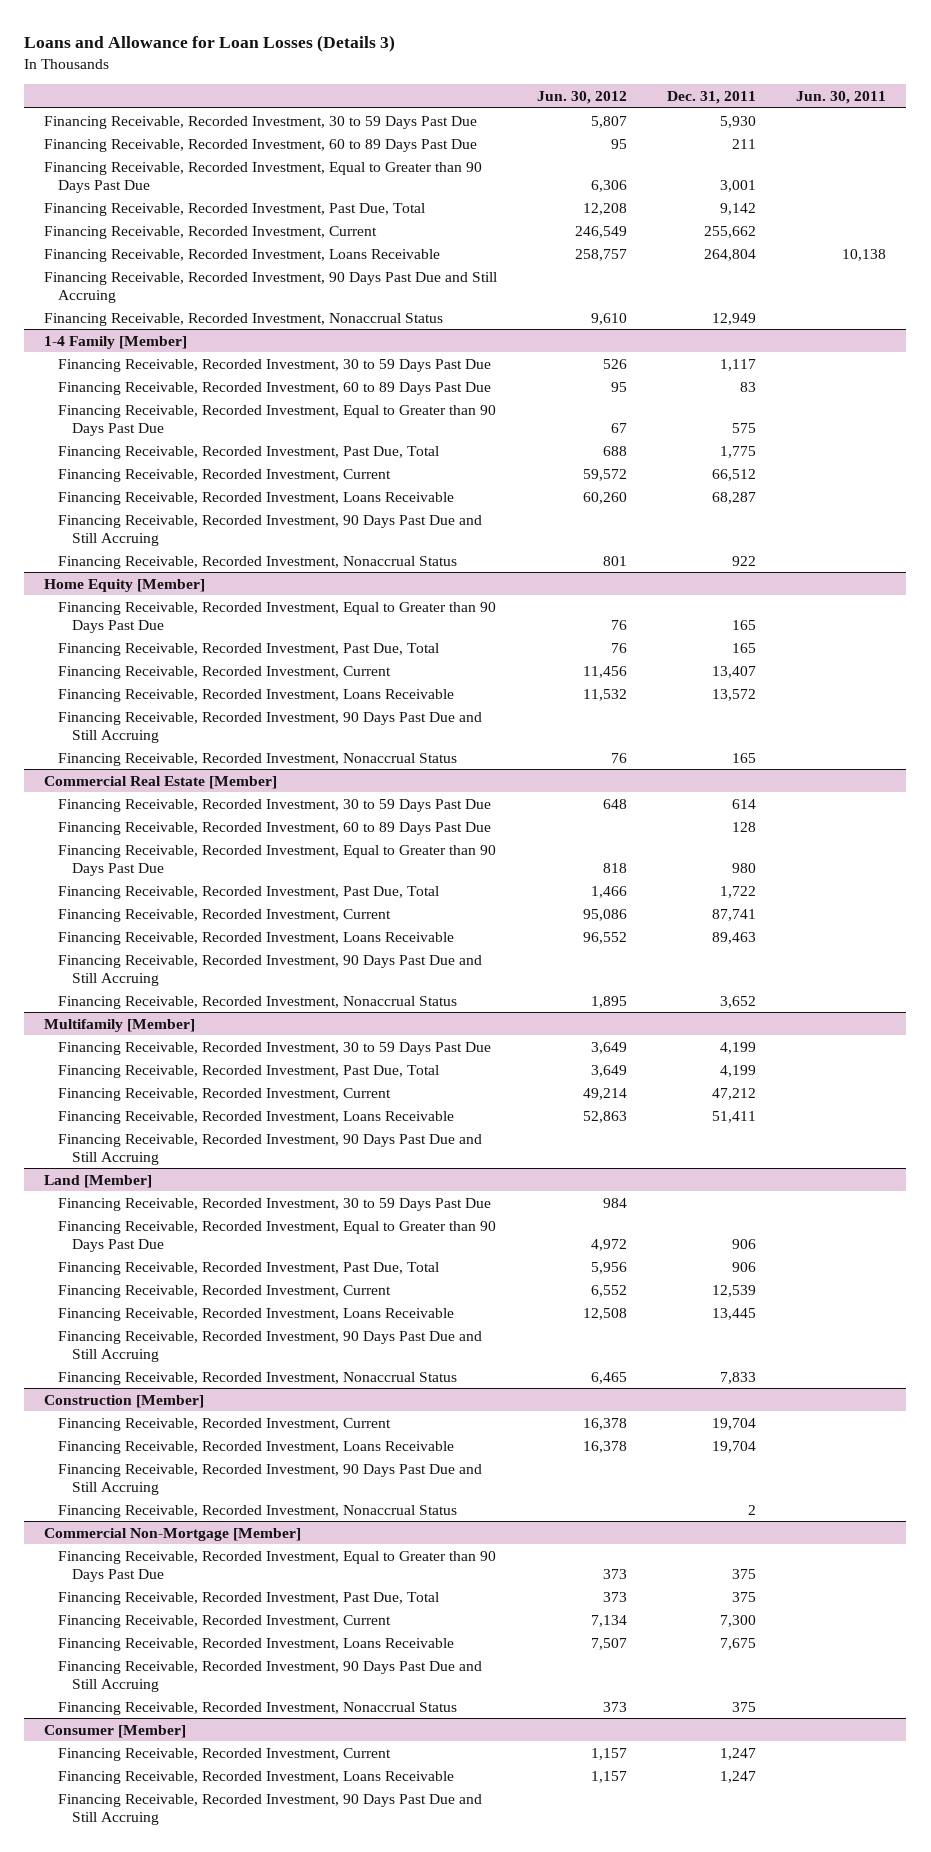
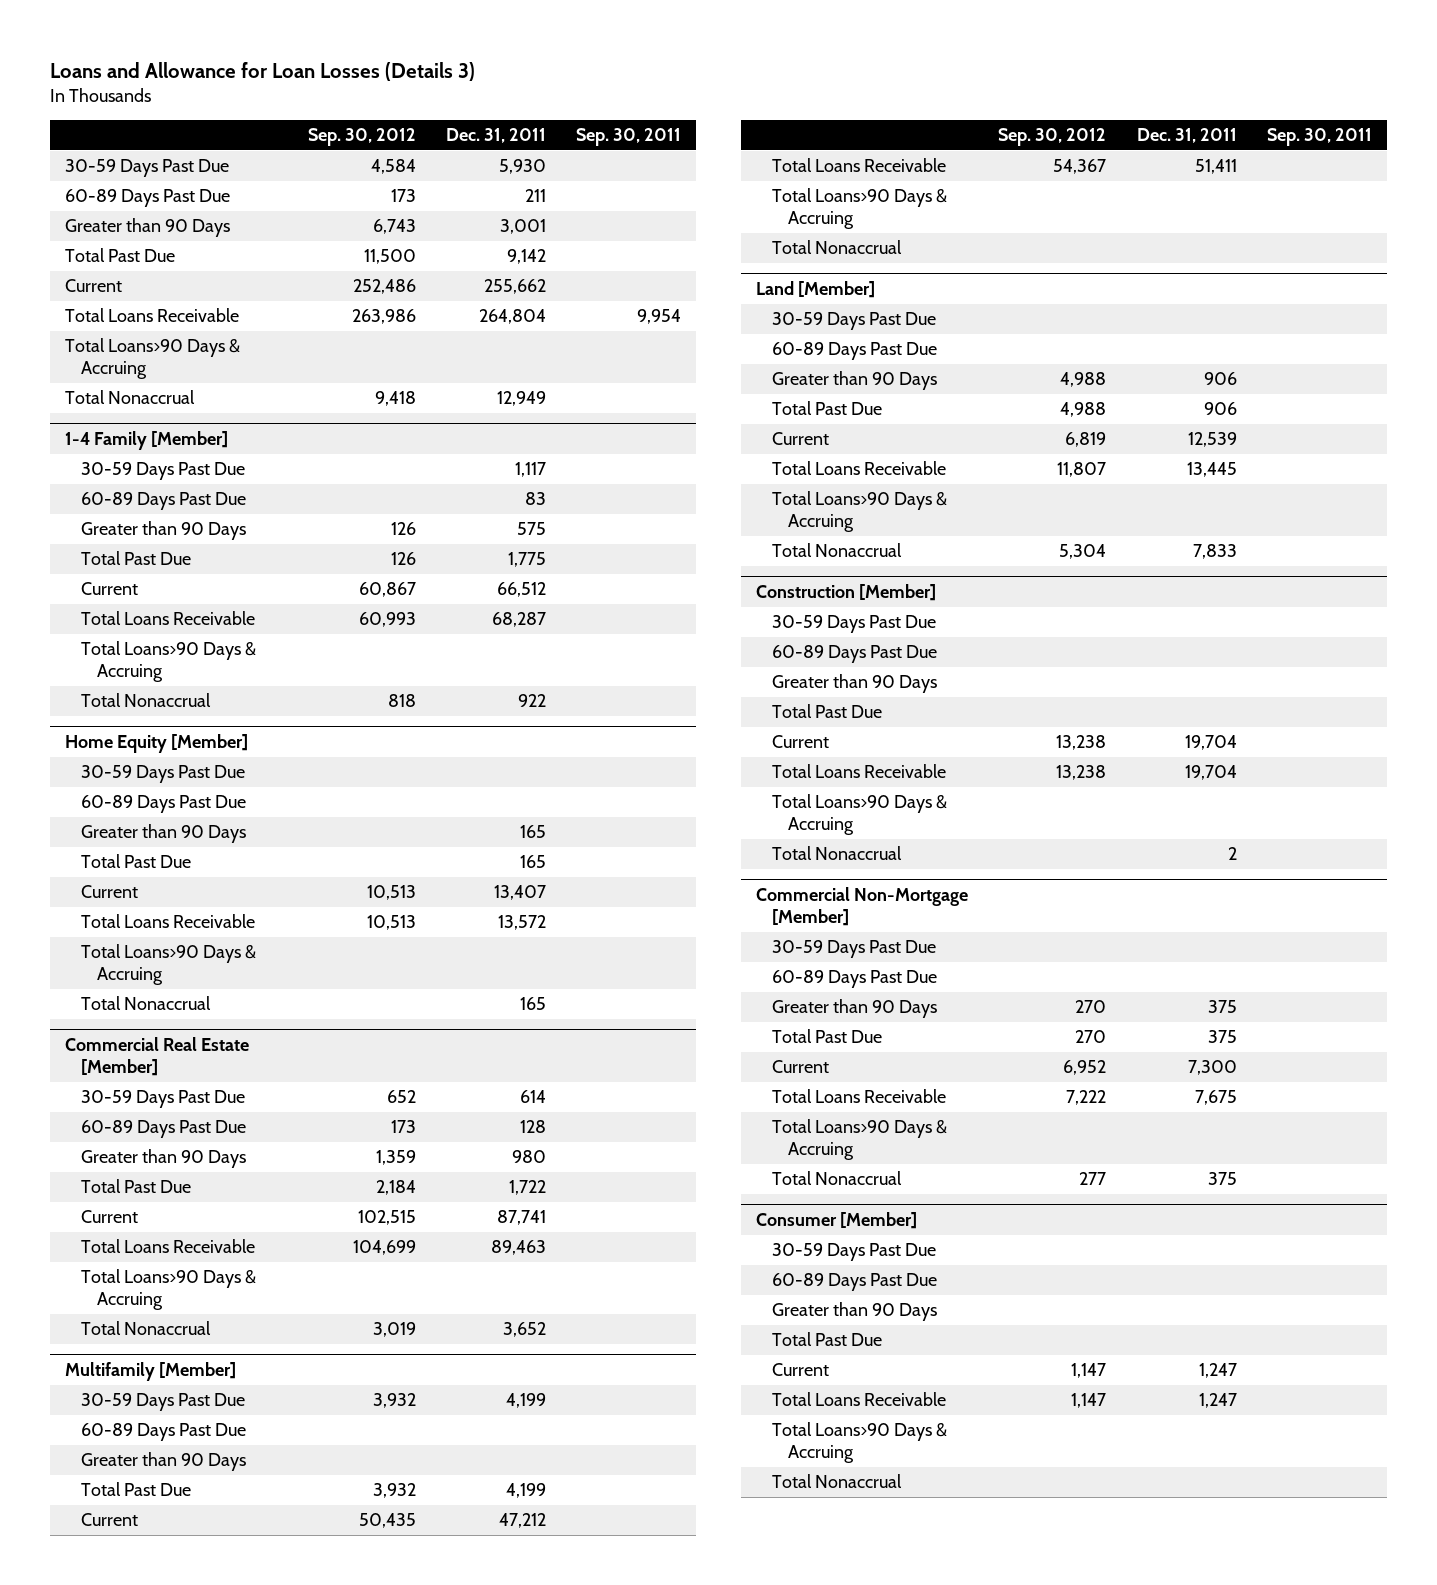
[537,90,628,104] Jun. 30, 2012 -> none
[796,90,887,104] Jun. 30, 2011 -> none
none -> [307,127,416,146] Sep. 30, 2012
none -> [576,127,682,146] Sep. 30, 2011
[44,115,478,129] Financing Receivable, Recorded Investment, 30 to 59 Days Past Due -> [65,159,230,178] 30-59 Days Past Due
[44,138,478,152] Financing Receivable, Recorded Investment, 60 to 89 Days Past Due -> [65,189,231,208] 60-89 Days Past Due
[44,161,483,193] Financing Receivable, Recorded Investment, Equal to Greater than 90 Days Past Due -> [65,218,231,238] Greater than 90 Days
[44,202,426,216] Financing Receivable, Recorded Investment, Past Due, Total -> [65,248,176,263] Total Past Due
[44,225,378,239] Financing Receivable, Recorded Investment, Current -> [65,279,123,293] Current
[44,248,441,262] Financing Receivable, Recorded Investment, Loans Receivable -> [65,308,240,323] Total Loans Receivable
[44,271,498,303] Financing Receivable, Recorded Investment, 90 Days Past Due and Still Accruing -> [65,338,241,379] Total Loans>90 Days & Accruing
[44,312,444,326] Financing Receivable, Recorded Investment, Nonaccrual Status -> [65,390,196,405] Total Nonaccrual
[58,358,492,372] Financing Receivable, Recorded Investment, 30 to 59 Days Past Due -> [81,462,246,481] 30-59 Days Past Due
[58,381,492,395] Financing Receivable, Recorded Investment, 60 to 89 Days Past Due -> [81,492,247,511] 60-89 Days Past Due
[58,404,497,436] Financing Receivable, Recorded Investment, Equal to Greater than 90 Days Past Due -> [81,521,247,541] Greater than 90 Days
[58,445,440,459] Financing Receivable, Recorded Investment, Past Due, Total -> [81,551,192,566] Total Past Due
[58,468,392,482] Financing Receivable, Recorded Investment, Current -> [81,582,139,596] Current
[58,491,455,505] Financing Receivable, Recorded Investment, Loans Receivable -> [81,611,256,626] Total Loans Receivable
[58,514,483,546] Financing Receivable, Recorded Investment, 90 Days Past Due and Still Accruing -> [81,641,257,682] Total Loans>90 Days & Accruing
[58,555,458,569] Financing Receivable, Recorded Investment, Nonaccrual Status -> [81,693,212,708] Total Nonaccrual
none -> [81,765,246,784] 30-59 Days Past Due
none -> [81,795,247,814] 60-89 Days Past Due
[58,601,497,633] Financing Receivable, Recorded Investment, Equal to Greater than 90 Days Past Due -> [81,824,247,844] Greater than 90 Days
[58,642,440,656] Financing Receivable, Recorded Investment, Past Due, Total -> [81,854,192,869] Total Past Due
[58,665,392,679] Financing Receivable, Recorded Investment, Current -> [81,885,139,899] Current
[58,688,455,702] Financing Receivable, Recorded Investment, Loans Receivable -> [81,914,256,929] Total Loans Receivable
[58,711,483,743] Financing Receivable, Recorded Investment, 90 Days Past Due and Still Accruing -> [81,944,257,985] Total Loans>90 Days & Accruing
[58,752,458,766] Financing Receivable, Recorded Investment, Nonaccrual Status -> [81,996,212,1011] Total Nonaccrual
[58,798,492,812] Financing Receivable, Recorded Investment, 30 to 59 Days Past Due -> [81,1090,246,1109] 30-59 Days Past Due
[58,821,492,835] Financing Receivable, Recorded Investment, 60 to 89 Days Past Due -> [81,1120,247,1139] 60-89 Days Past Due
[58,844,497,876] Financing Receivable, Recorded Investment, Equal to Greater than 90 Days Past Due -> [81,1149,247,1169] Greater than 90 Days
[58,885,440,899] Financing Receivable, Recorded Investment, Past Due, Total -> [81,1179,192,1194] Total Past Due
[58,908,392,922] Financing Receivable, Recorded Investment, Current -> [81,1210,139,1224] Current
[58,931,455,945] Financing Receivable, Recorded Investment, Loans Receivable -> [81,1239,256,1254] Total Loans Receivable
[58,954,483,986] Financing Receivable, Recorded Investment, 90 Days Past Due and Still Accruing -> [81,1269,257,1310] Total Loans>90 Days & Accruing
[58,995,458,1009] Financing Receivable, Recorded Investment, Nonaccrual Status -> [81,1321,212,1336] Total Nonaccrual
[58,1041,492,1055] Financing Receivable, Recorded Investment, 30 to 59 Days Past Due -> [81,1393,246,1412] 30-59 Days Past Due
none -> [81,1423,247,1442] 60-89 Days Past Due
none -> [81,1452,247,1472] Greater than 90 Days
[58,1064,440,1078] Financing Receivable, Recorded Investment, Past Due, Total -> [81,1482,192,1497] Total Past Due
[58,1087,392,1101] Financing Receivable, Recorded Investment, Current -> [81,1513,139,1527] Current
[58,1110,455,1124] Financing Receivable, Recorded Investment, Loans Receivable -> [771,158,946,173] Total Loans Receivable
[58,1133,483,1165] Financing Receivable, Recorded Investment, 90 Days Past Due and Still Accruing -> [771,188,947,229] Total Loans>90 Days & Accruing
none -> [771,240,902,255] Total Nonaccrual
[58,1197,492,1211] Financing Receivable, Recorded Investment, 30 to 59 Days Past Due -> [771,312,936,331] 30-59 Days Past Due
none -> [771,342,937,361] 60-89 Days Past Due
[58,1220,497,1252] Financing Receivable, Recorded Investment, Equal to Greater than 90 Days Past Due -> [771,371,937,391] Greater than 90 Days
[58,1261,440,1275] Financing Receivable, Recorded Investment, Past Due, Total -> [771,401,882,416] Total Past Due
[58,1284,392,1298] Financing Receivable, Recorded Investment, Current -> [771,432,829,446] Current
[58,1307,455,1321] Financing Receivable, Recorded Investment, Loans Receivable -> [771,461,946,476] Total Loans Receivable
[58,1330,483,1362] Financing Receivable, Recorded Investment, 90 Days Past Due and Still Accruing -> [771,491,947,532] Total Loans>90 Days & Accruing
[58,1371,458,1385] Financing Receivable, Recorded Investment, Nonaccrual Status -> [771,543,902,558] Total Nonaccrual
none -> [771,615,936,634] 30-59 Days Past Due
none -> [771,645,937,664] 60-89 Days Past Due
none -> [771,674,937,694] Greater than 90 Days
none -> [771,704,882,719] Total Past Due
[58,1417,392,1431] Financing Receivable, Recorded Investment, Current -> [771,735,829,749] Current
[58,1440,455,1454] Financing Receivable, Recorded Investment, Loans Receivable -> [771,764,946,779] Total Loans Receivable
[58,1463,483,1495] Financing Receivable, Recorded Investment, 90 Days Past Due and Still Accruing -> [771,794,947,835] Total Loans>90 Days & Accruing
[58,1504,458,1518] Financing Receivable, Recorded Investment, Nonaccrual Status -> [771,846,902,861] Total Nonaccrual
none -> [771,940,936,959] 30-59 Days Past Due
none -> [771,970,937,989] 60-89 Days Past Due
[58,1550,497,1582] Financing Receivable, Recorded Investment, Equal to Greater than 90 Days Past Due -> [771,999,937,1019] Greater than 90 Days
[58,1591,440,1605] Financing Receivable, Recorded Investment, Past Due, Total -> [771,1029,882,1044] Total Past Due
[58,1614,392,1628] Financing Receivable, Recorded Investment, Current -> [771,1060,829,1074] Current
[58,1637,455,1651] Financing Receivable, Recorded Investment, Loans Receivable -> [771,1089,946,1104] Total Loans Receivable
[58,1660,483,1692] Financing Receivable, Recorded Investment, 90 Days Past Due and Still Accruing -> [771,1119,947,1160] Total Loans>90 Days & Accruing
[58,1701,458,1715] Financing Receivable, Recorded Investment, Nonaccrual Status -> [771,1171,902,1186] Total Nonaccrual
none -> [771,1243,936,1262] 30-59 Days Past Due
none -> [771,1273,937,1292] 60-89 Days Past Due
none -> [771,1302,937,1322] Greater than 90 Days
none -> [771,1332,882,1347] Total Past Due
[58,1747,392,1761] Financing Receivable, Recorded Investment, Current -> [771,1363,829,1377] Current
[58,1770,455,1784] Financing Receivable, Recorded Investment, Loans Receivable -> [771,1392,946,1407] Total Loans Receivable
[58,1793,483,1825] Financing Receivable, Recorded Investment, 90 Days Past Due and Still Accruing -> [771,1422,947,1463] Total Loans>90 Days & Accruing
none -> [771,1474,902,1489] Total Nonaccrual

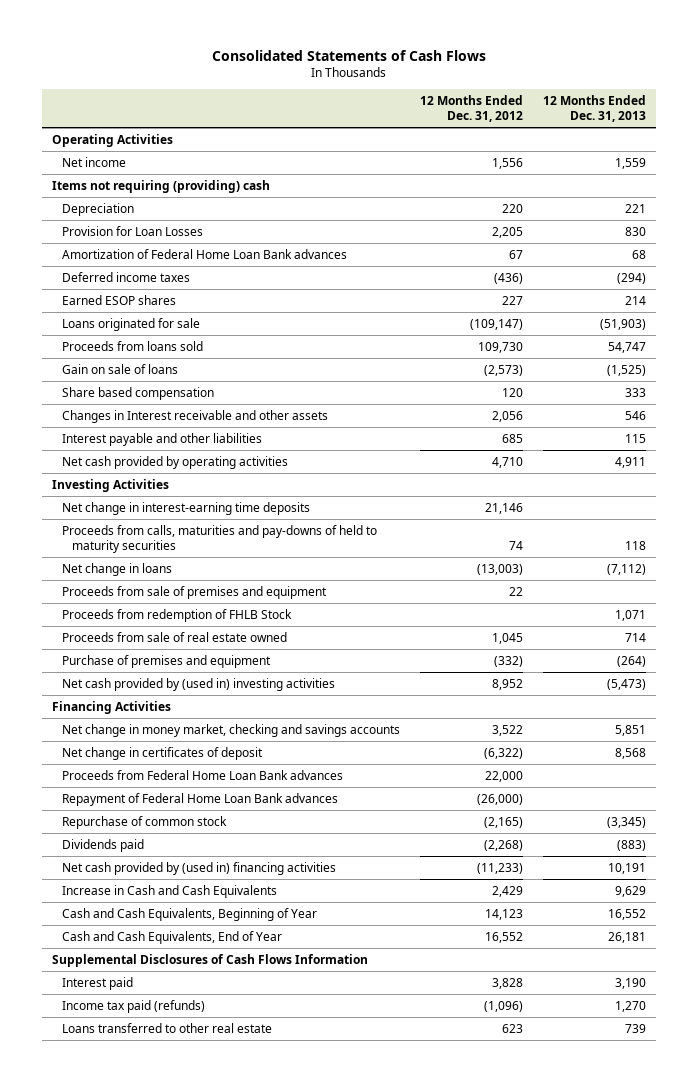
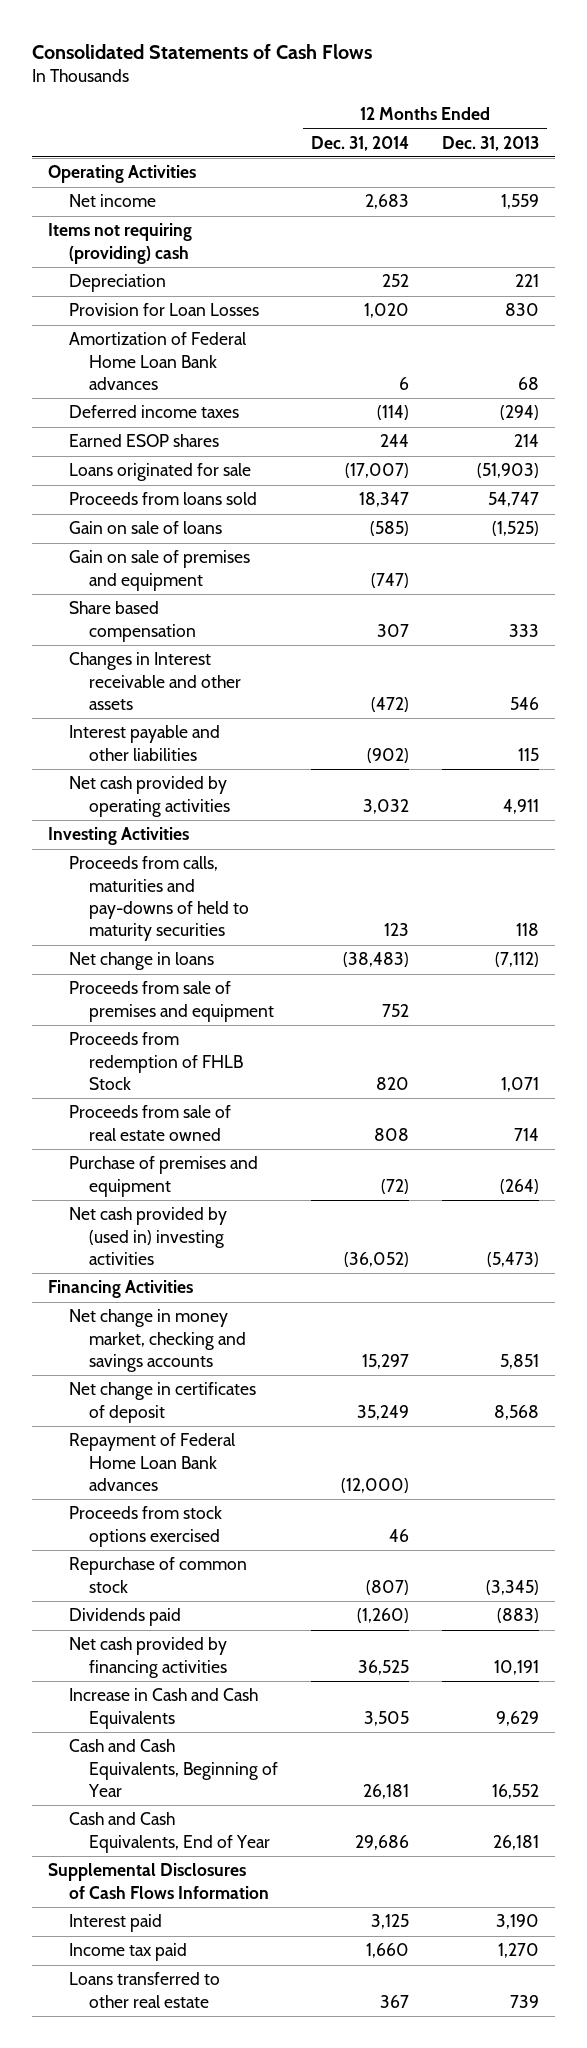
[419,94,523,123] 12 Months Ended Dec. 31, 2012 -> none
none -> [311,135,410,151] Dec. 31, 2014
none -> [68,550,250,591] Gain on sale of premises and equipment
[61,501,310,515] Net change in interest-earning time deposits -> none
[61,769,343,780] Proceeds from Federal Home Loan Bank advances -> none
none -> [68,1506,222,1547] Proceeds from stock options exercised
[61,861,336,875] Net cash provided by (used in) financing activities -> [68,1637,228,1678] Net cash provided by financing activities
[61,999,205,1013] Income tax paid (refunds) -> [68,1943,187,1962] Income tax paid

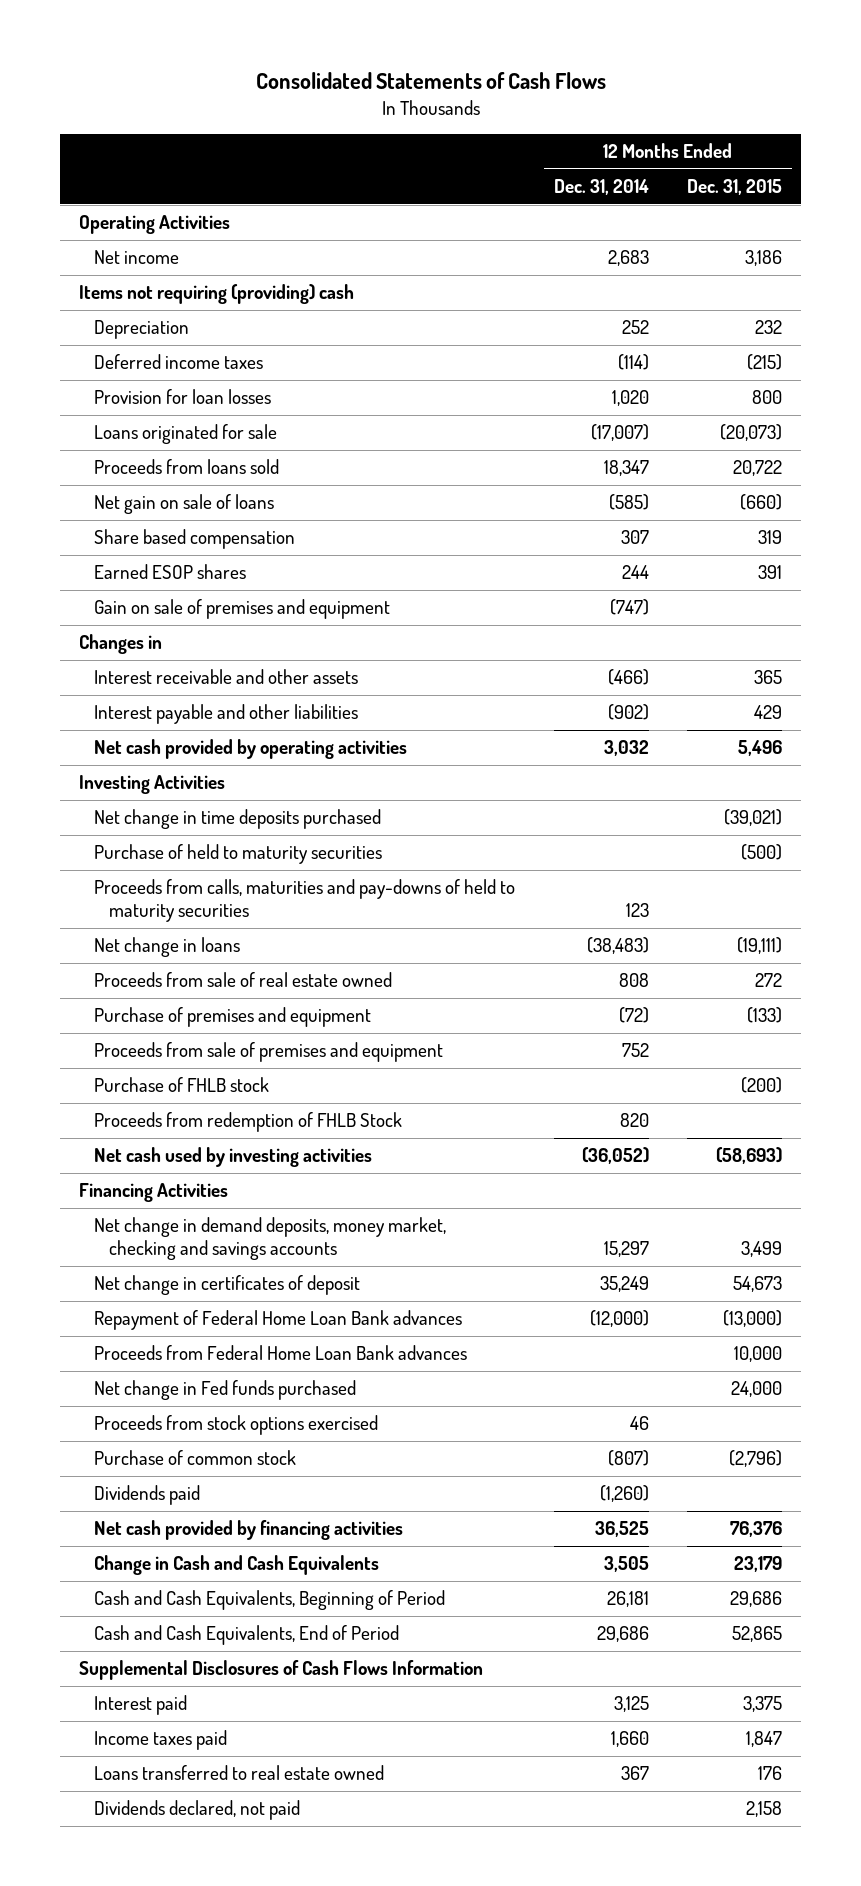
[441,135,539,151] Dec. 31, 2013 -> none
none -> [687,179,783,196] Dec. 31, 2015
[68,303,259,317] Provision for Loan Losses -> none
[68,332,246,391] Amortization of Federal Home Loan Bank advances -> none
none -> [94,389,272,405] Provision for loan losses
[68,521,222,535] Gain on sale of loans -> [94,494,275,515] Net gain on sale of loans
[68,434,219,448] Earned ESOP shares -> [94,564,247,580] Earned ESOP shares
[68,550,250,591] Gain on sale of premises and equipment -> [94,599,391,620] Gain on sale of premises and equipment
none -> [79,634,163,655] Changes in
[68,652,242,711] Changes in Interest receivable and other assets -> [94,669,359,685] Interest receivable and other assets
[371,697,410,713] (472) -> [607,669,649,686] (466)
none -> [94,809,382,830] Net change in time deposits purchased
none -> [94,844,383,865] Purchase of held to maturity securities
[68,981,275,1022] Proceeds from sale of premises and equipment -> [94,1042,444,1063] Proceeds from sale of premises and equipment
none -> [94,1077,270,1093] Purchase of FHLB stock
[68,1032,244,1091] Proceeds from redemption of FHLB Stock -> [94,1112,403,1133] Proceeds from redemption of FHLB Stock
[68,1207,227,1266] Net cash provided by (used in) investing activities -> [94,1147,373,1168] Net cash used by investing activities
[68,1309,247,1373] Net change in money market, checking and savings accounts -> [94,1217,447,1261] Net change in demand deposits, money market, checking and savings accounts
none -> [94,1345,468,1361] Proceeds from Federal Home Loan Bank advances
none -> [94,1380,357,1401] Net change in Fed funds purchased
[68,1557,247,1593] Repurchase of common stock -> [94,1450,297,1466] Purchase of common stock
[68,1688,258,1729] Increase in Cash and Cash Equivalents -> [94,1555,380,1576] Change in Cash and Cash Equivalents
[68,1739,279,1798] Cash and Cash Equivalents, Beginning of Year -> [94,1590,446,1611] Cash and Cash Equivalents, Beginning of Period
[68,1812,271,1853] Cash and Cash Equivalents, End of Year -> [94,1625,400,1646] Cash and Cash Equivalents, End of Period
[68,1943,187,1962] Income tax paid -> [94,1730,228,1751] Income taxes paid
[68,1972,220,2008] Loans transferred to other real estate -> [94,1765,385,1781] Loans transferred to real estate owned
none -> [94,1800,301,1821] Dividends declared, not paid

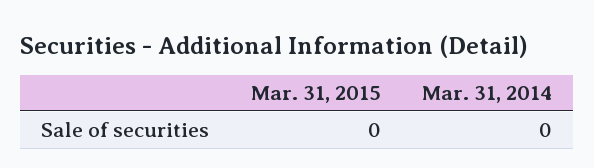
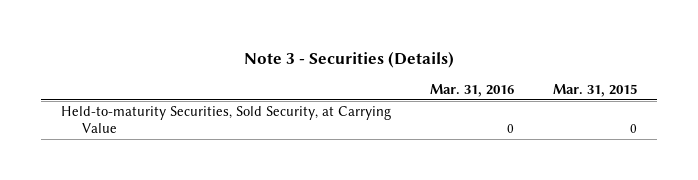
[20,34,529,58] Securities - Additional Information (Detail) -> [244,50,455,68] Note 3 - Securities (Details)
[422,86,553,104] Mar. 31, 2014 -> none
none -> [430,83,515,97] Mar. 31, 2016
[41,122,210,138] Sale of securities -> [60,106,391,134] Held-to-maturity Securities, Sold Security, at Carrying Value

